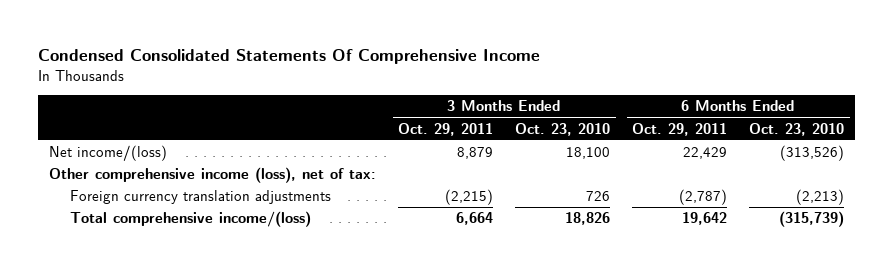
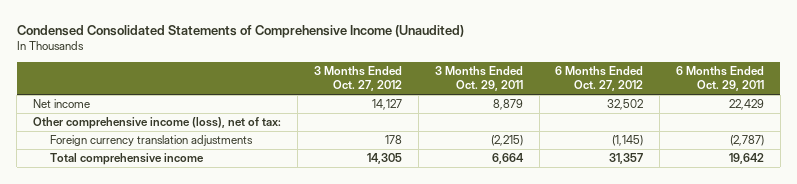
[38,48,541,64] Condensed Consolidated Statements Of Comprehensive Income -> [16,24,464,38] Condensed Consolidated Statements of Comprehensive Income (Unaudited)
[515,122,611,136] Oct. 23, 2010 -> none
[749,122,845,136] Oct. 23, 2010 -> none
none -> [313,66,402,92] 3 Months Ended Oct. 27, 2012
none -> [555,66,644,92] 6 Months Ended Oct. 27, 2012
[49,145,168,162] Net income/(loss) -> [33,99,91,109] Net income
[69,211,311,228] Total comprehensive income/(loss) -> [50,153,205,166] Total comprehensive income

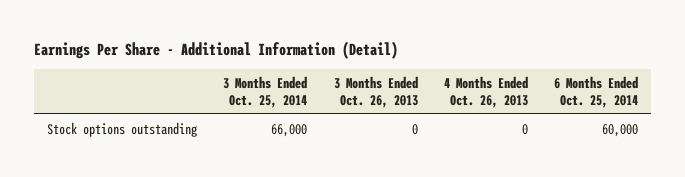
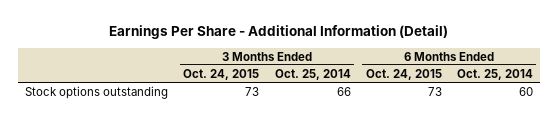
[333,75,418,108] 3 Months Ended Oct. 26, 2013 -> none
[443,75,528,108] 4 Months Ended Oct. 26, 2013 -> none
none -> [183,68,260,80] Oct. 24, 2015
none -> [365,68,442,80] Oct. 24, 2015
[271,123,308,137] 66,000 -> [336,86,351,96] 66
[601,123,638,137] 60,000 -> [518,86,533,96] 60

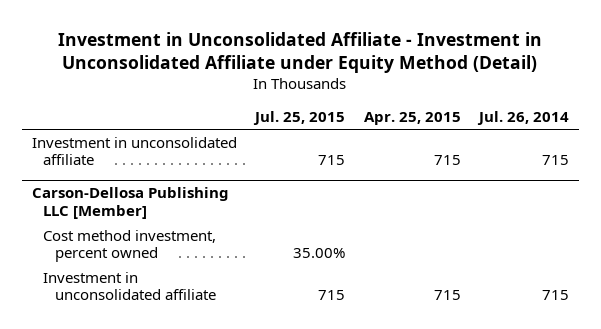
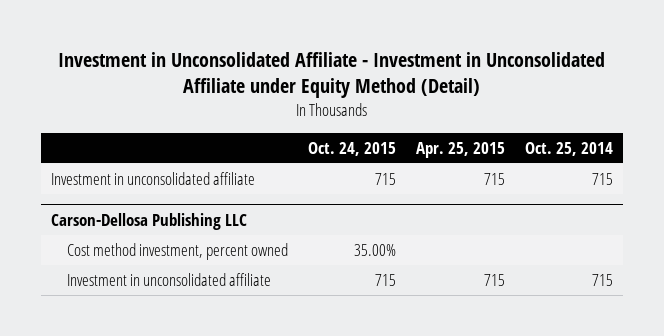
[253,111,346,126] Jul. 25, 2015 -> none
[477,111,570,126] Jul. 26, 2014 -> none
none -> [308,141,397,156] Oct. 24, 2015
none -> [524,141,613,156] Oct. 25, 2014
[31,187,229,219] Carson-Dellosa Publishing LLC [Member] -> [51,212,248,230] Carson-Dellosa Publishing LLC

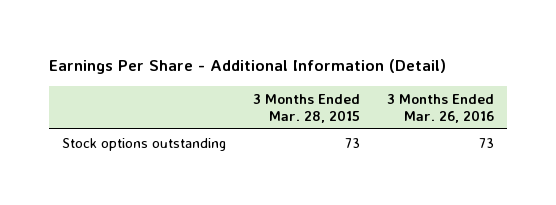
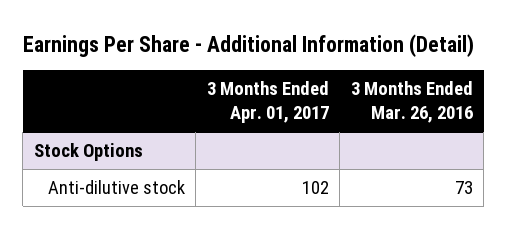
[252,93,360,123] 3 Months Ended Mar. 28, 2015 -> none
none -> [206,81,329,124] 3 Months Ended Apr. 01, 2017
none -> [33,143,143,162] Stock Options
[61,137,226,151] Stock options outstanding -> [47,180,185,195] Anti-dilutive stock

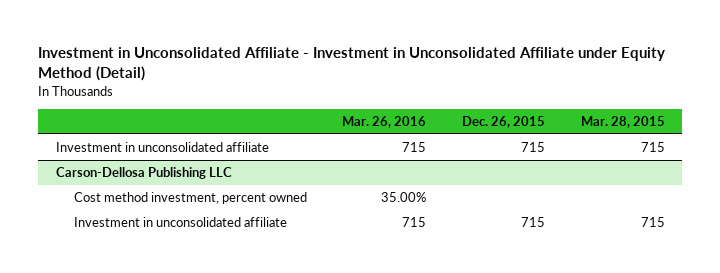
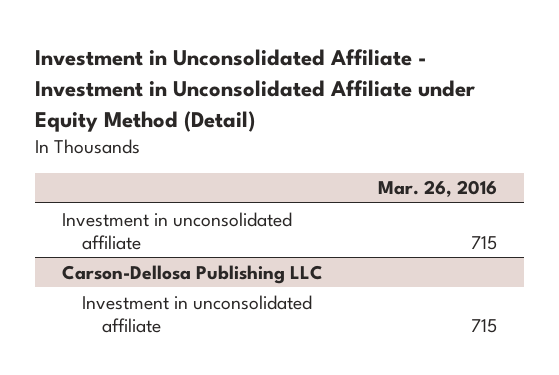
[461,116,545,129] Dec. 26, 2015 -> none
[580,116,665,129] Mar. 28, 2015 -> none
[73,192,307,205] Cost method investment, percent owned -> none

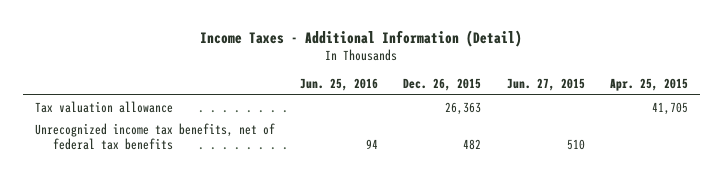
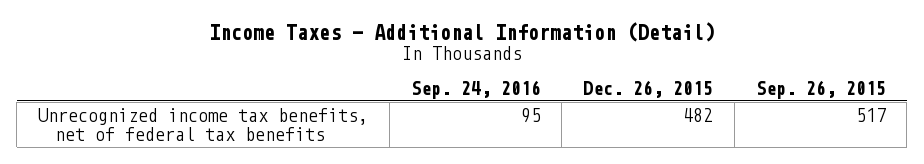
[300,78,379,92] Jun. 25, 2016 -> none
[506,78,585,92] Jun. 27, 2015 -> none
[609,78,688,92] Apr. 25, 2015 -> none
none -> [410,79,541,99] Sep. 24, 2016
none -> [755,79,886,99] Sep. 26, 2015
[35,100,174,113] Tax valuation allowance -> none

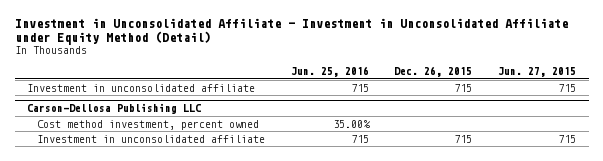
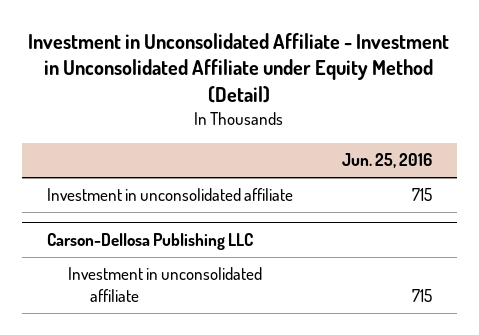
[394,66,473,78] Dec. 26, 2015 -> none
[498,67,577,78] Jun. 27, 2015 -> none
[36,119,259,130] Cost method investment, percent owned -> none

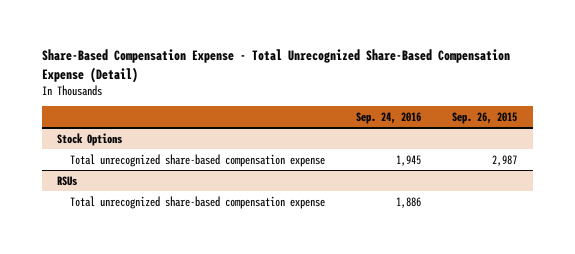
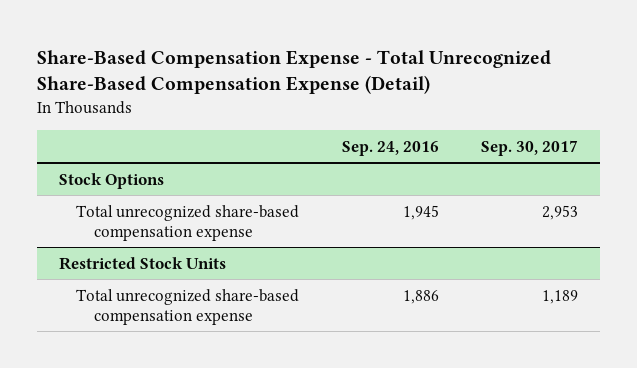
[452,112,518,125] Sep. 26, 2015 -> none
none -> [481,139,579,156] Sep. 30, 2017
[57,175,78,186] RSUs -> [58,256,226,270] Restricted Stock Units

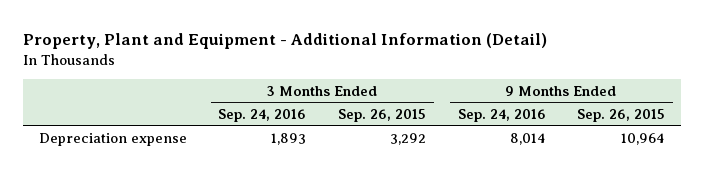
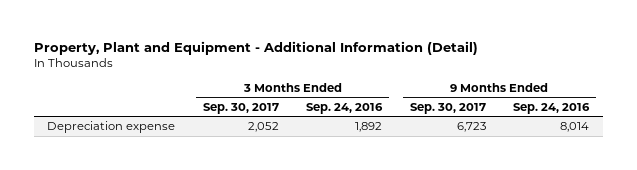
[338,108,427,122] Sep. 26, 2015 -> none
[577,108,666,122] Sep. 26, 2015 -> none
none -> [202,103,279,115] Sep. 30, 2017
none -> [409,103,486,115] Sep. 30, 2017
[271,132,307,145] 1,893 -> [355,122,383,133] 1,892

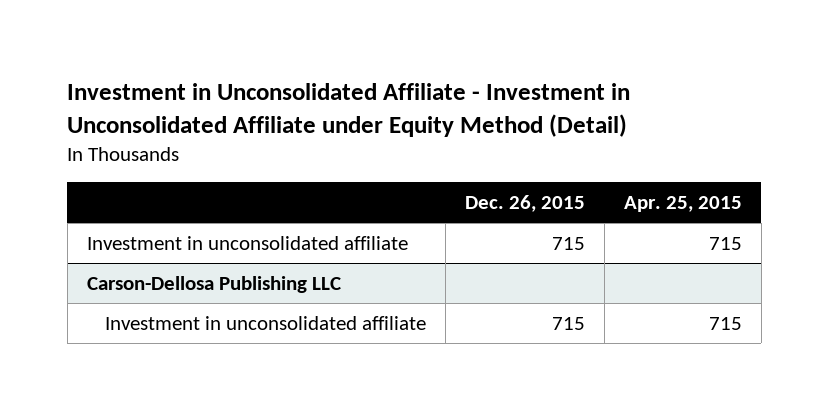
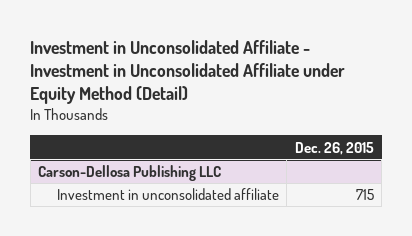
[623,196,742,213] Apr. 25, 2015 -> none
[86,235,408,250] Investment in unconsolidated affiliate -> none

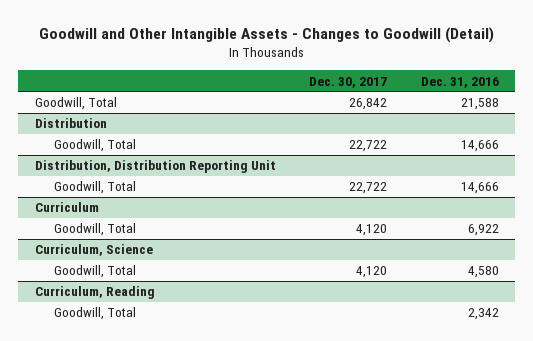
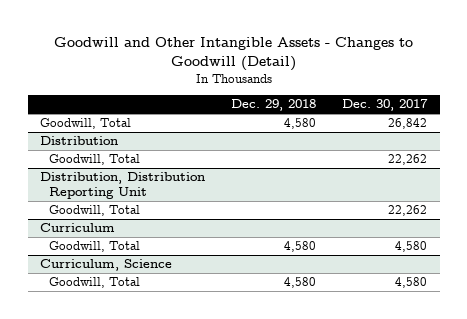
[420,76,499,88] Dec. 31, 2016 -> none
none -> [231,99,317,112] Dec. 29, 2018
[349,140,388,153] 22,722 -> [387,154,427,166] 22,262
[349,182,388,195] 22,722 -> [387,205,427,217] 22,262
[356,224,388,237] 4,120 -> [394,241,427,253] 4,580
[34,286,155,300] Curriculum, Reading -> none
[53,307,136,321] Goodwill, Total -> none
[356,266,388,279] 4,120 -> [394,277,427,289] 4,580

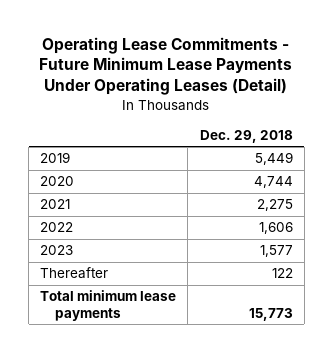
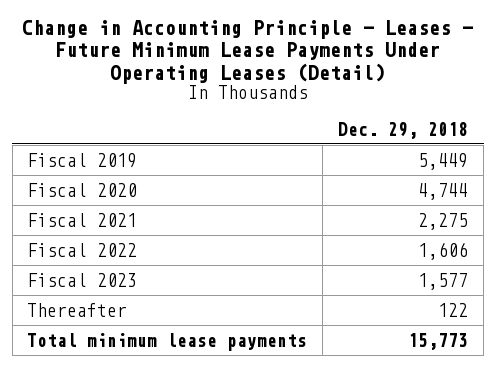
[39,36,293,96] Operating Lease Commitments - Future Minimum Lease Payments Under Operating Leases (Detail) -> [21,19,473,84] Change in Accounting Principle - Leases - Future Minimum Lease Payments Under Operating Leases (Detail)
[40,152,71,164] 2019 -> [27,152,138,168] Fiscal 2019
[40,176,75,187] 2020 -> [27,182,138,197] Fiscal 2020
[40,199,71,210] 2021 -> [27,212,138,227] Fiscal 2021
[40,222,74,233] 2022 -> [27,242,138,257] Fiscal 2022
[40,245,74,256] 2023 -> [27,272,138,287] Fiscal 2023

